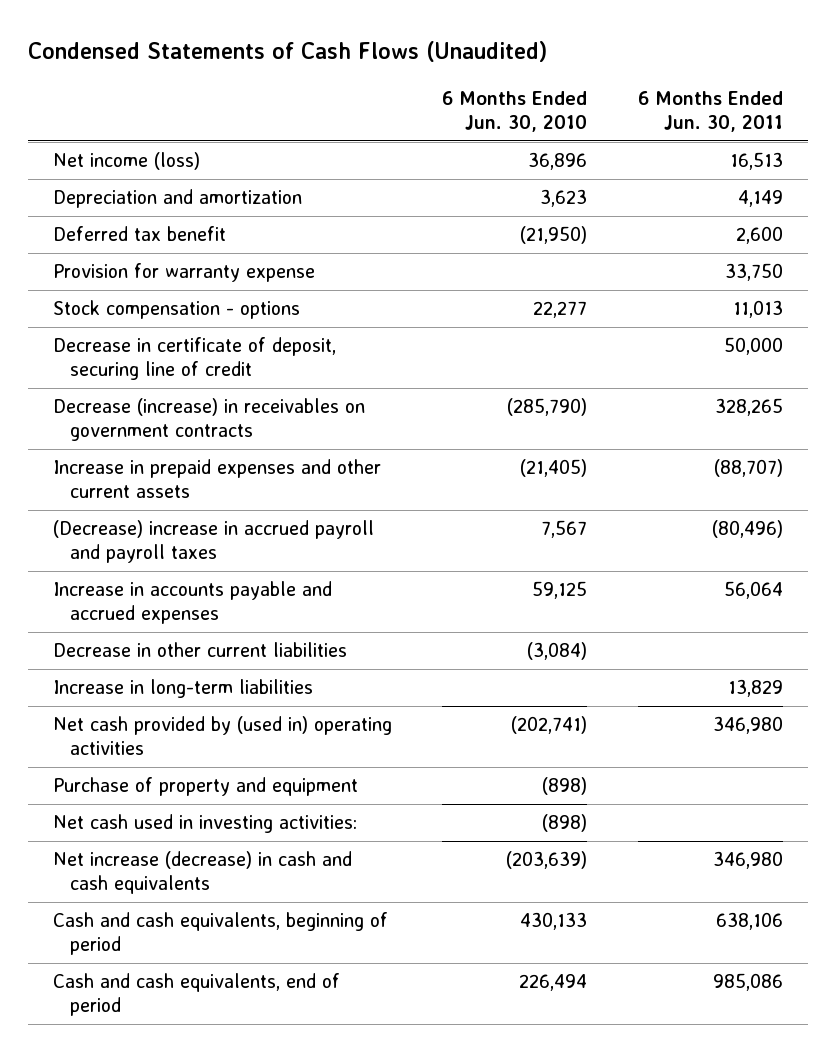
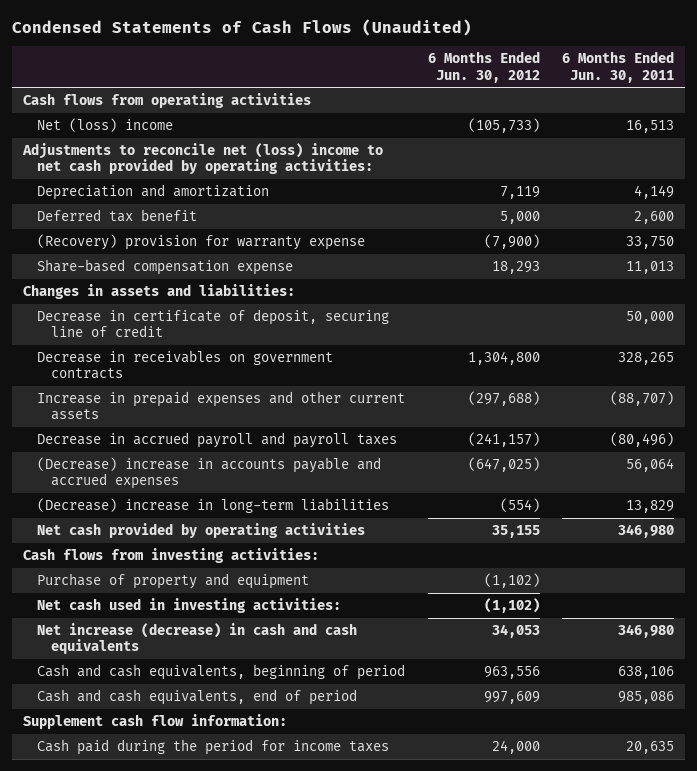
[442,90,588,132] 6 Months Ended Jun. 30, 2010 -> none
none -> [427,51,540,83] 6 Months Ended Jun. 30, 2012
none -> [22,93,311,109] Cash flows from operating activities
[53,152,201,171] Net income (loss) -> [37,118,174,133] Net (loss) income
none -> [21,143,383,175] Adjustments to reconcile net (loss) income to net cash provided by operating activities:
[53,263,316,283] Provision for warranty expense -> [37,234,366,251] (Recovery) provision for warranty expense
[53,300,301,320] Stock compensation - options -> [37,259,294,276] Share-based compensation expense
none -> [22,284,295,300] Changes in assets and liabilities:
[53,398,366,442] Decrease (increase) in receivables on government contracts -> [37,350,334,380] Decrease in receivables on government contracts
[53,642,348,658] Decrease in other current liabilities -> none
[53,520,375,564] (Decrease) increase in accrued payroll and payroll taxes -> [37,432,398,449] Decrease in accrued payroll and payroll taxes
[53,581,333,625] Increase in accounts payable and accrued expenses -> [37,457,382,490] (Decrease) increase in accounts payable and accrued expenses
[53,679,314,699] Increase in long-term liabilities -> [37,498,390,514] (Decrease) increase in long-term liabilities
[53,716,393,756] Net cash provided by (used in) operating activities -> [37,523,366,539] Net cash provided by operating activities
none -> [22,548,319,564] Cash flows from investing activities:
none -> [22,714,287,730] Supplement cash flow information:
none -> [37,739,390,756] Cash paid during the period for income taxes

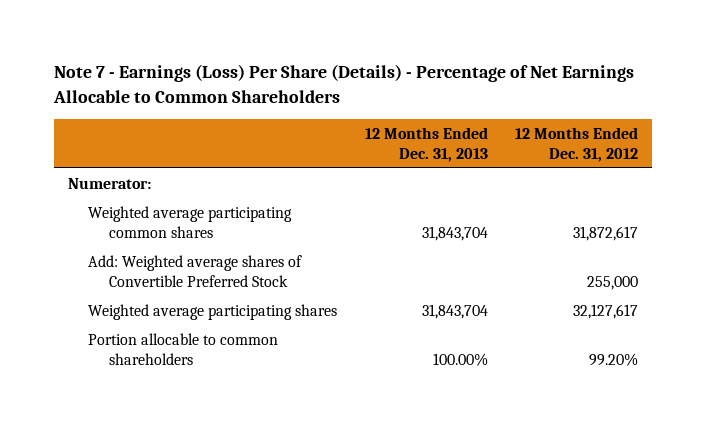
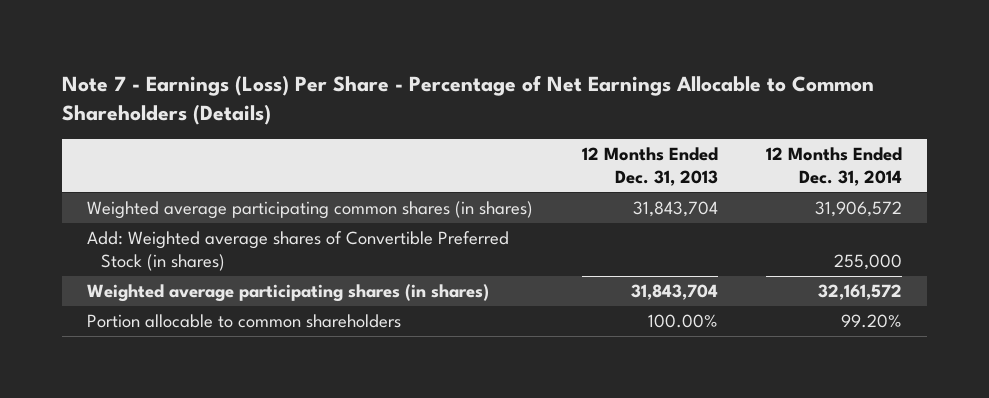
[52,64,634,103] Note 7 - Earnings (Loss) Per Share (Details) - Percentage of Net Earnings Allocable to Common Shareholders -> [62,75,875,126] Note 7 - Earnings (Loss) Per Share - Percentage of Net Earnings Allocable to Common Shareholders (Details)
[514,126,638,162] 12 Months Ended Dec. 31, 2012 -> none
none -> [766,147,903,186] 12 Months Ended Dec. 31, 2014
[67,177,151,189] Numerator: -> none
[88,205,293,239] Weighted average participating common shares -> [86,201,533,220] Weighted average participating common shares (in shares)
[88,254,303,288] Add: Weighted average shares of Convertible Preferred Stock -> [86,231,509,271] Add: Weighted average shares of Convertible Preferred Stock (in shares)
[88,303,338,320] Weighted average participating shares -> [86,284,489,303] Weighted average participating shares (in shares)

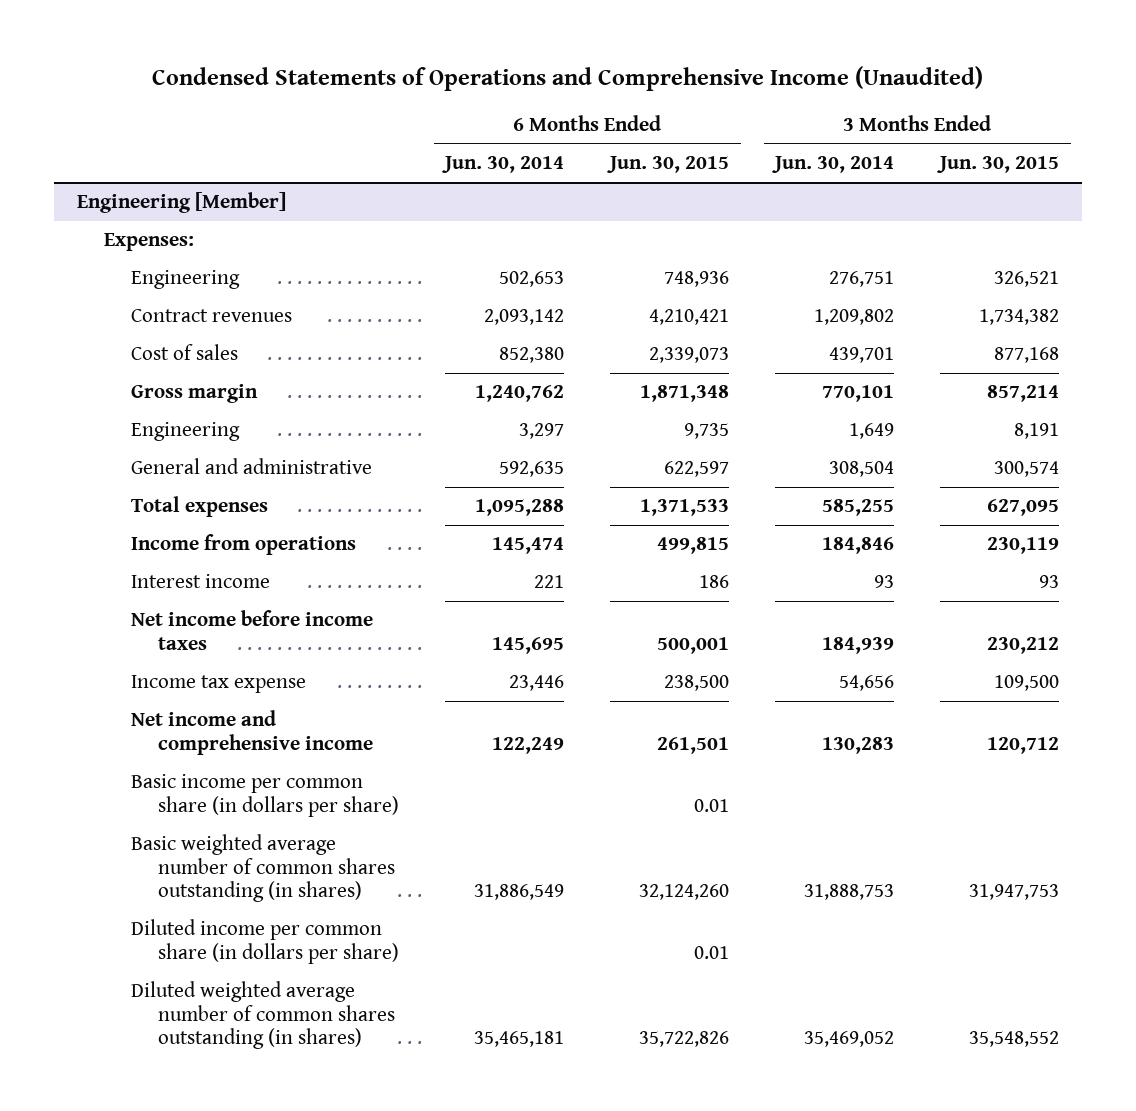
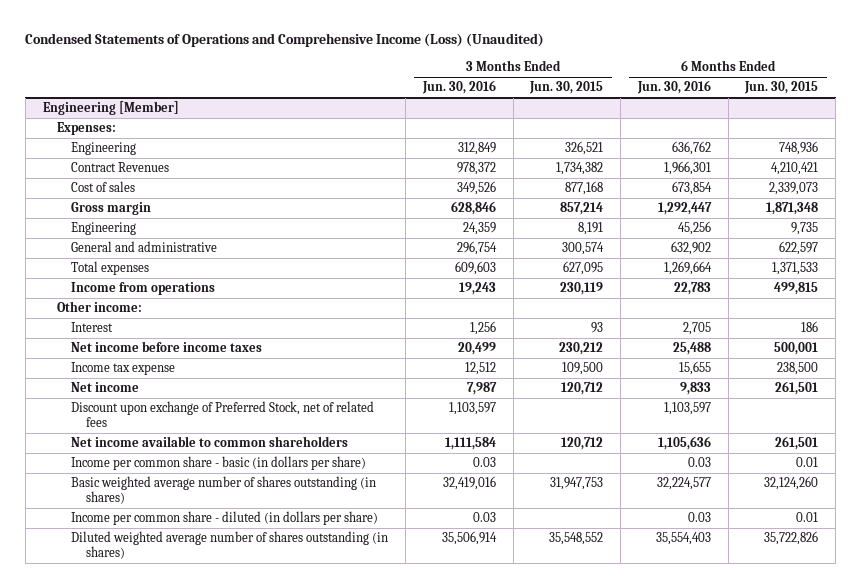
[152,66,984,92] Condensed Statements of Operations and Comprehensive Income (Unaudited) -> [25,33,545,48] Condensed Statements of Operations and Comprehensive Income (Loss) (Unaudited)
[442,156,565,174] Jun. 30, 2014 -> none
[772,156,895,174] Jun. 30, 2014 -> none
none -> [421,80,496,95] Jun. 30, 2016
none -> [636,80,711,95] Jun. 30, 2016
[131,309,293,323] Contract revenues -> [71,162,170,173] Contract Revenues
none -> [57,301,143,313] Other income:
[131,574,271,589] Interest income -> [71,322,114,333] Interest
[131,710,374,755] Net income and comprehensive income -> [71,382,140,393] Net income
none -> [71,401,375,427] Discount upon exchange of Preferred Stock, net of related fees
none -> [71,436,349,448] Net income available to common shareholders
[131,774,400,817] Basic income per common share (in dollars per share) -> [71,456,367,471] Income per common share - basic (in dollars per share)
[131,834,396,903] Basic weighted average number of common shares outstanding (in shares) -> [71,476,377,504] Basic weighted average number of shares outstanding (in shares)
[131,919,400,964] Diluted income per common share (in dollars per share) -> [71,511,379,526] Income per common share - diluted (in dollars per share)
[131,981,396,1050] Diluted weighted average number of common shares outstanding (in shares) -> [71,531,389,559] Diluted weighted average number of shares outstanding (in shares)

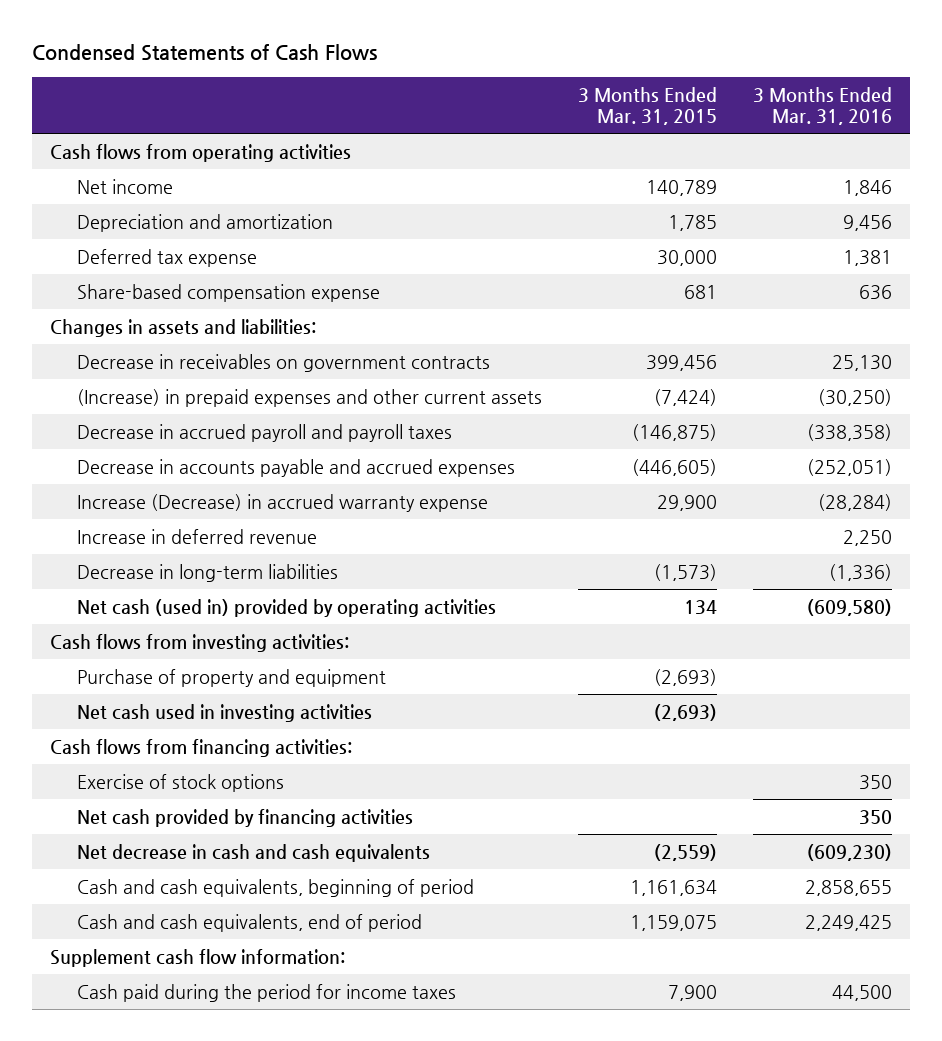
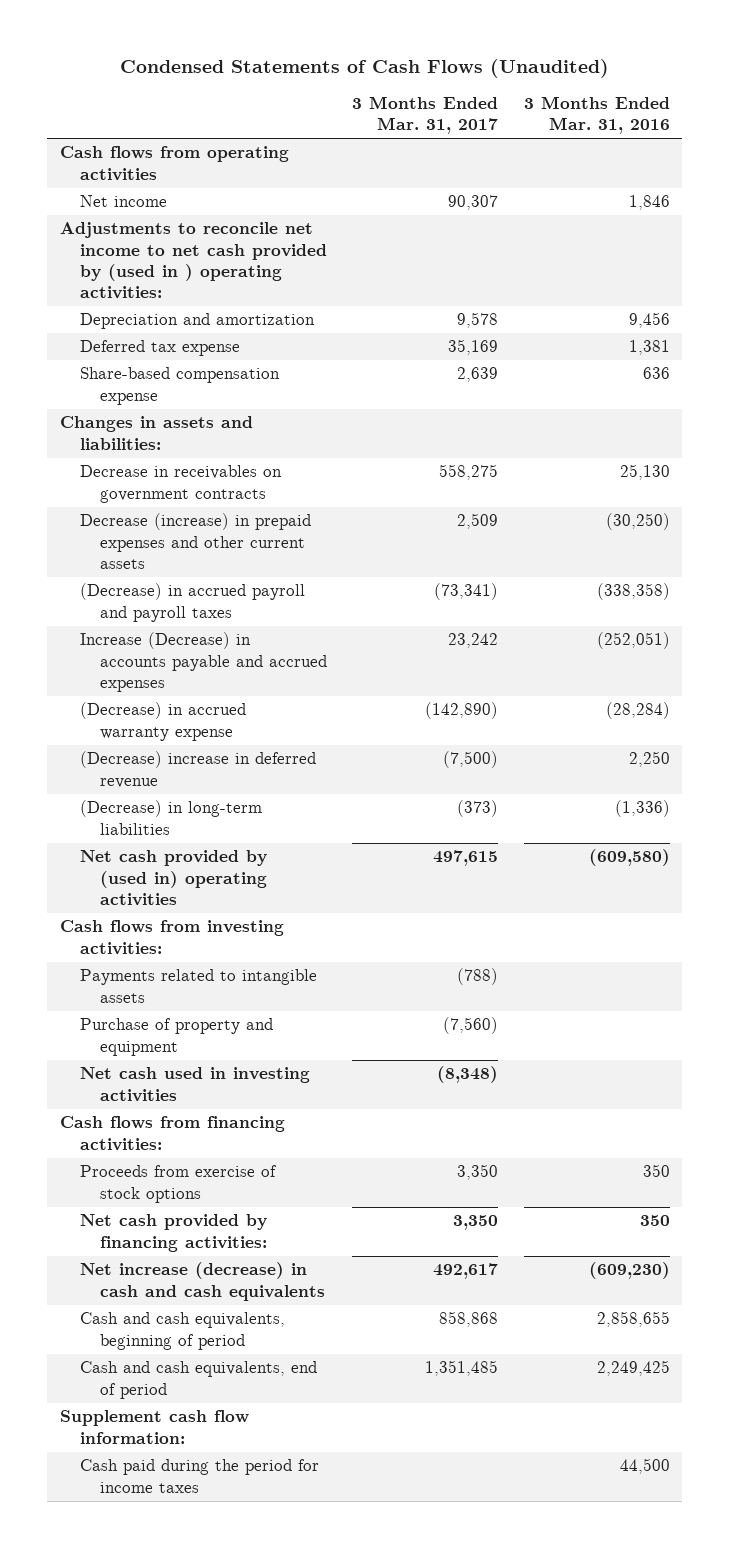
[32,44,378,62] Condensed Statements of Cash Flows -> [119,59,609,79] Condensed Statements of Cash Flows (Unaudited)
[577,86,717,126] 3 Months Ended Mar. 31, 2015 -> none
none -> [352,96,499,135] 3 Months Ended Mar. 31, 2017
none -> [59,222,327,299] Adjustments to reconcile net income to net cash provided by (used in ) operating activities:
[76,388,542,407] (Increase) in prepaid expenses and other current assets -> [79,513,311,569] Decrease (increase) in prepaid expenses and other current assets
[76,423,452,442] Decrease in accrued payroll and payroll taxes -> [79,583,305,622] (Decrease) in accrued payroll and payroll taxes
[76,458,515,477] Decrease in accounts payable and accrued expenses -> [79,632,327,692] Increase (Decrease) in accounts payable and accrued expenses
[76,493,488,512] Increase (Decrease) in accrued warranty expense -> [79,702,246,741] (Decrease) in accrued warranty expense
[76,528,317,544] Increase in deferred revenue -> [79,751,316,788] (Decrease) increase in deferred revenue
[76,563,338,582] Decrease in long-term liabilities -> [79,800,262,835] (Decrease) in long-term liabilities
[76,598,496,617] Net cash (used in) provided by operating activities -> [79,850,267,906] Net cash provided by (used in) operating activities
none -> [79,969,317,1003] Payments related to intangible assets
[76,773,284,792] Exercise of stock options -> [79,1165,277,1203] Proceeds from exercise of stock options
[76,808,413,827] Net cash provided by financing activities -> [79,1214,267,1252] Net cash provided by financing activities:
[76,843,430,862] Net decrease in cash and cash equivalents -> [79,1262,325,1301] Net increase (decrease) in cash and cash equivalents

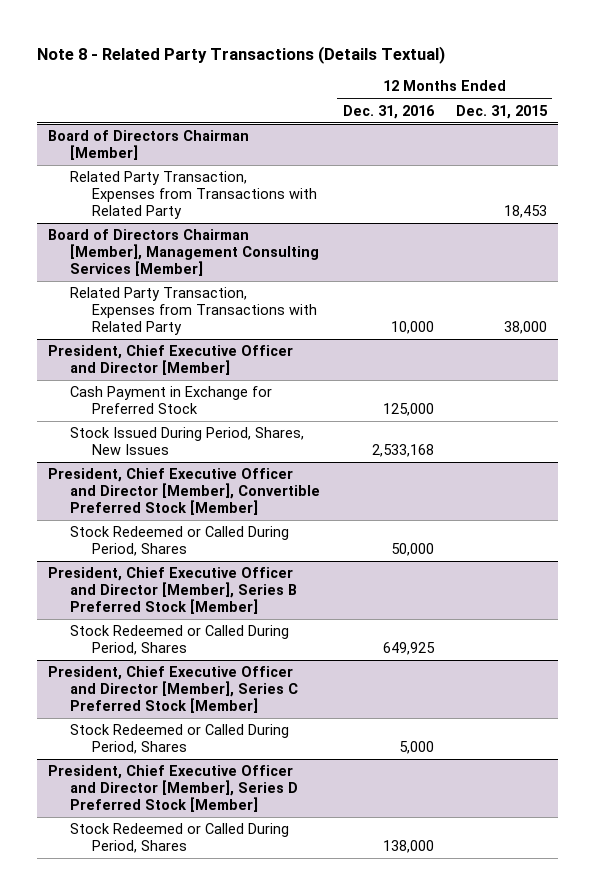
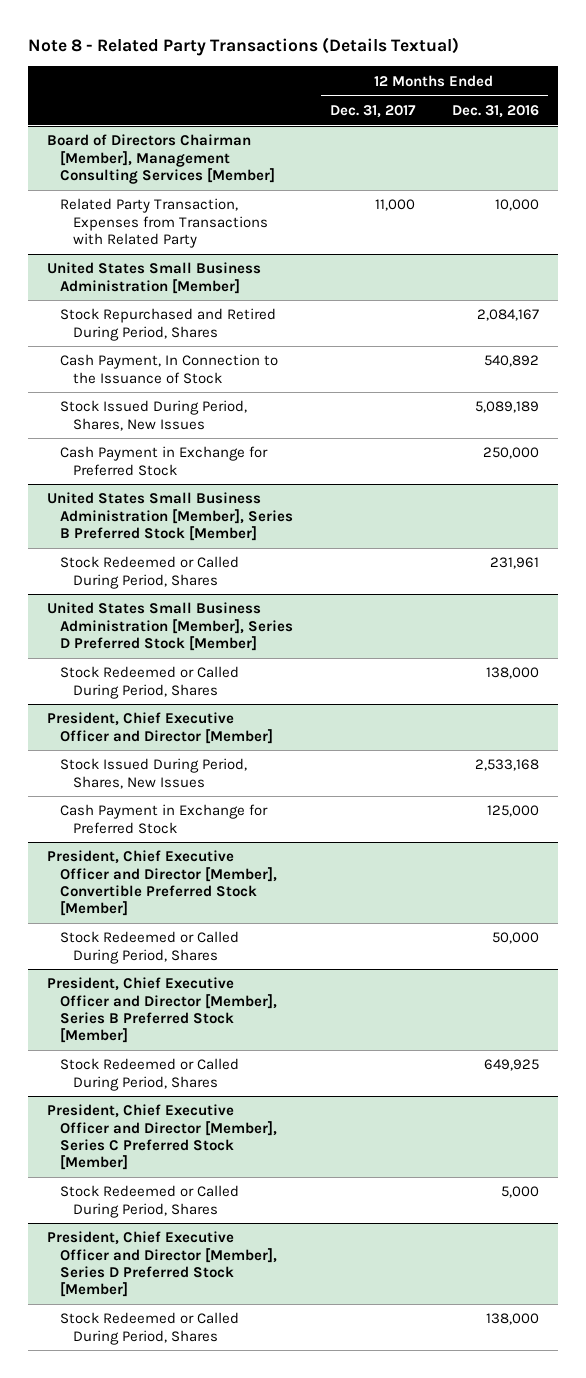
[455,104,548,119] Dec. 31, 2015 -> none
none -> [329,104,416,118] Dec. 31, 2017
[48,130,250,161] Board of Directors Chairman [Member] -> none
[70,171,318,220] Related Party Transaction, Expenses from Transactions with Related Party -> none
none -> [46,262,261,294] United States Small Business Administration [Member]
none -> [59,308,276,341] Stock Repurchased and Retired During Period, Shares
none -> [59,354,278,384] Cash Payment, In Connection to the Issuance of Stock
none -> [59,400,247,431] Stock Issued During Period, Shares, New Issues
none -> [59,446,268,476] Cash Payment in Exchange for Preferred Stock
none -> [46,492,293,541] United States Small Business Administration [Member], Series B Preferred Stock [Member]
none -> [59,556,239,589] Stock Redeemed or Called During Period, Shares
none -> [46,602,293,651] United States Small Business Administration [Member], Series D Preferred Stock [Member]
none -> [59,666,239,699] Stock Redeemed or Called During Period, Shares
[70,386,273,415] Cash Payment in Exchange for Preferred Stock -> [59,804,268,834] Cash Payment in Exchange for Preferred Stock

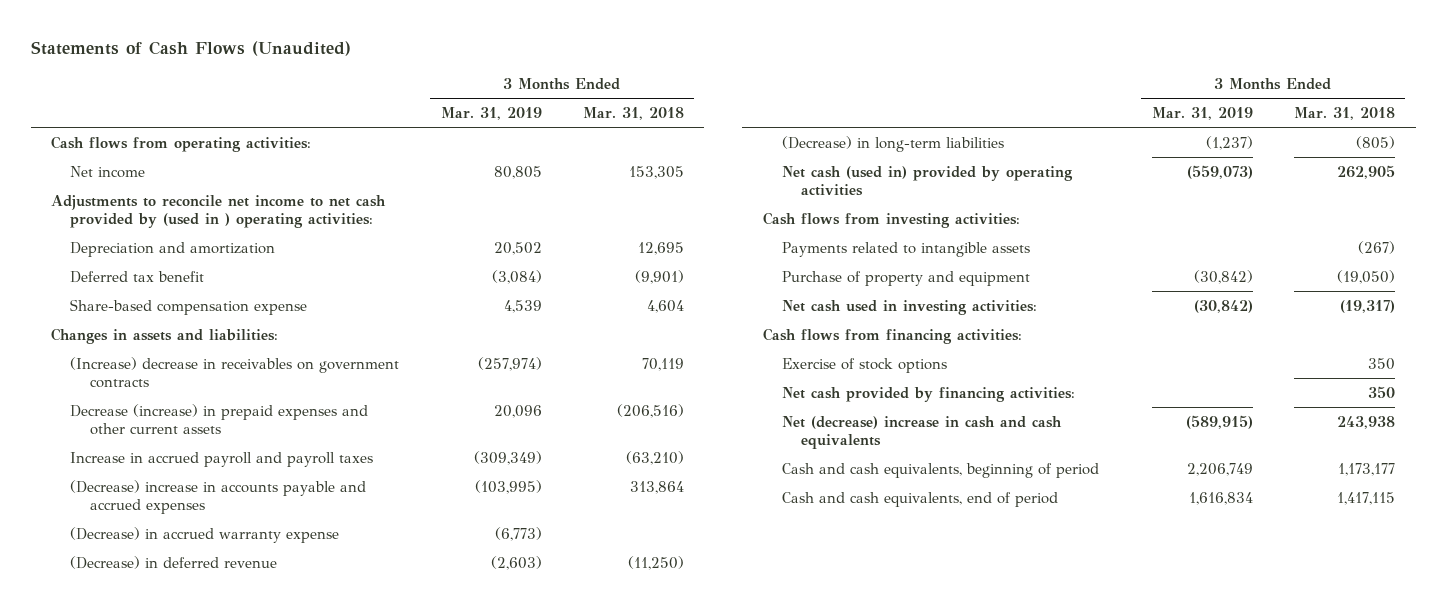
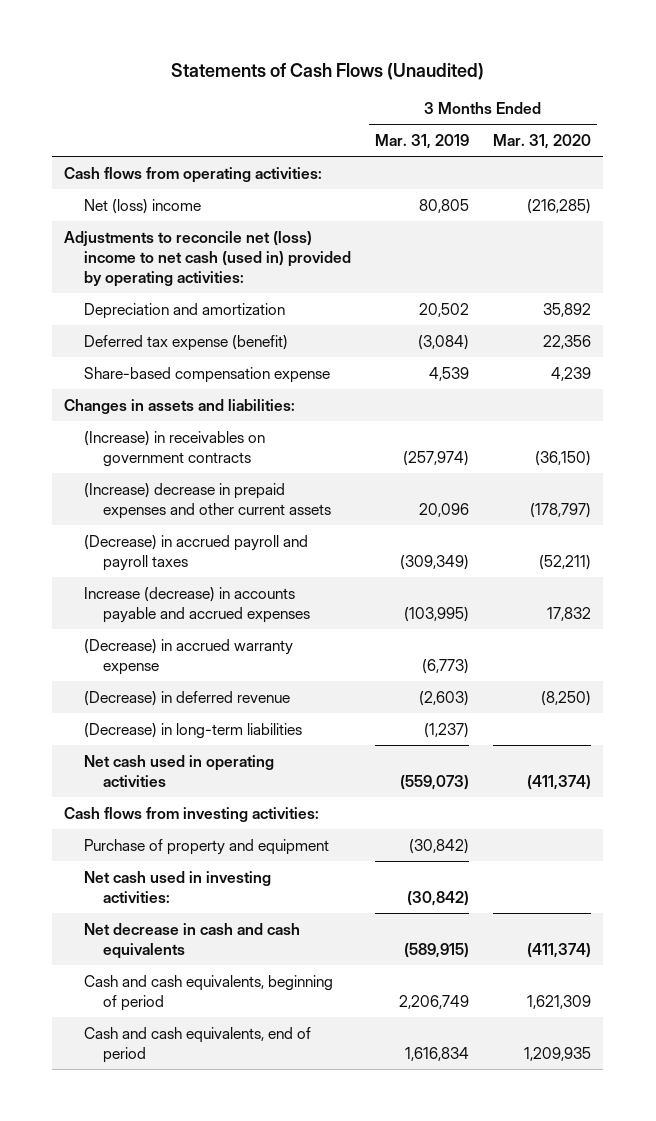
[582,107,684,121] Mar. 31, 2018 -> none
none -> [493,134,592,150] Mar. 31, 2020
[70,165,146,178] Net income -> [83,198,201,214] Net (loss) income
[51,194,387,229] Adjustments to reconcile net income to net cash provided by (used in ) operating activities: -> [64,230,351,288] Adjustments to reconcile net (loss) income to net cash (used in) provided by operating activities:
[70,270,205,283] Deferred tax benefit -> [83,334,288,351] Deferred tax expense (benefit)
[70,356,400,389] (Increase) decrease in receivables on government contracts -> [83,430,265,467] (Increase) in receivables on government contracts
[70,403,369,436] Decrease (increase) in prepaid expenses and other current assets -> [83,482,332,519] (Increase) decrease in prepaid expenses and other current assets
[70,451,374,467] Increase in accrued payroll and payroll taxes -> [83,534,308,571] (Decrease) in accrued payroll and payroll taxes
[70,479,367,515] (Decrease) increase in accounts payable and accrued expenses -> [83,586,311,623] Increase (decrease) in accounts payable and accrued expenses
[781,165,1073,197] Net cash (used in) provided by operating activities -> [83,754,274,787] Net cash used in operating activities
[781,241,1030,257] Payments related to intangible assets -> none
[762,327,1022,344] Cash flows from financing activities: -> none
[781,357,947,373] Exercise of stock options -> none
[781,386,1075,402] Net cash provided by financing activities: -> none
[781,415,1062,450] Net (decrease) increase in cash and cash equivalents -> [83,922,300,959] Net decrease in cash and cash equivalents

